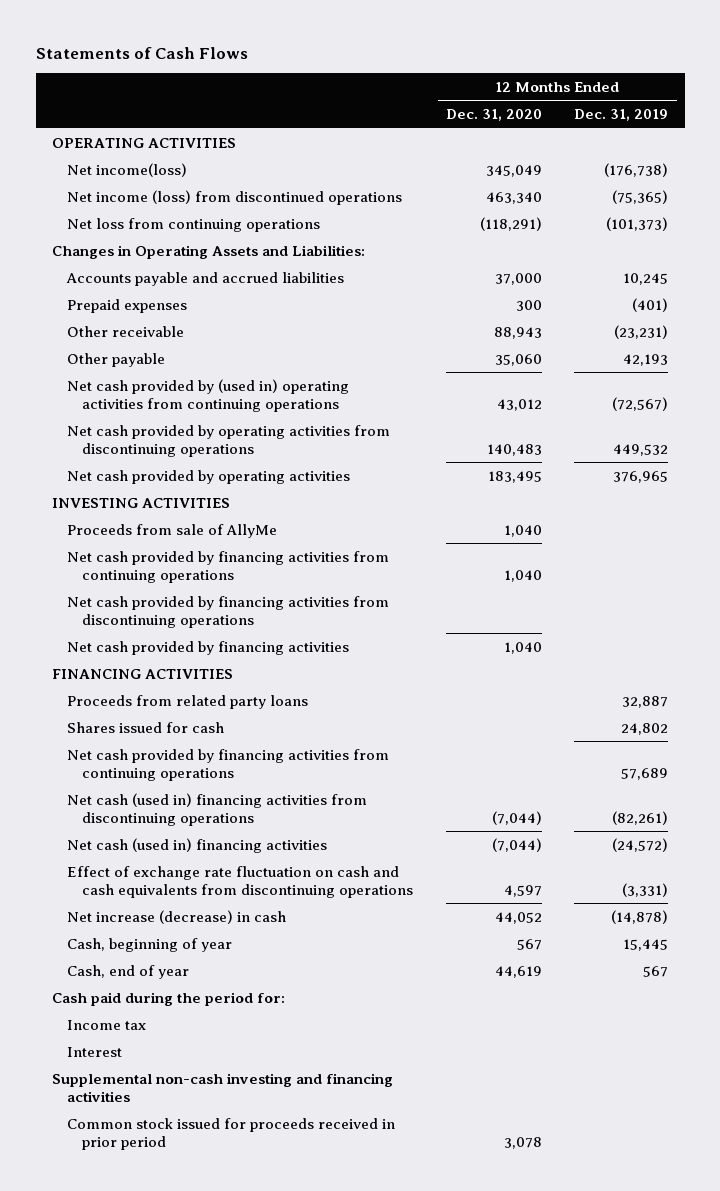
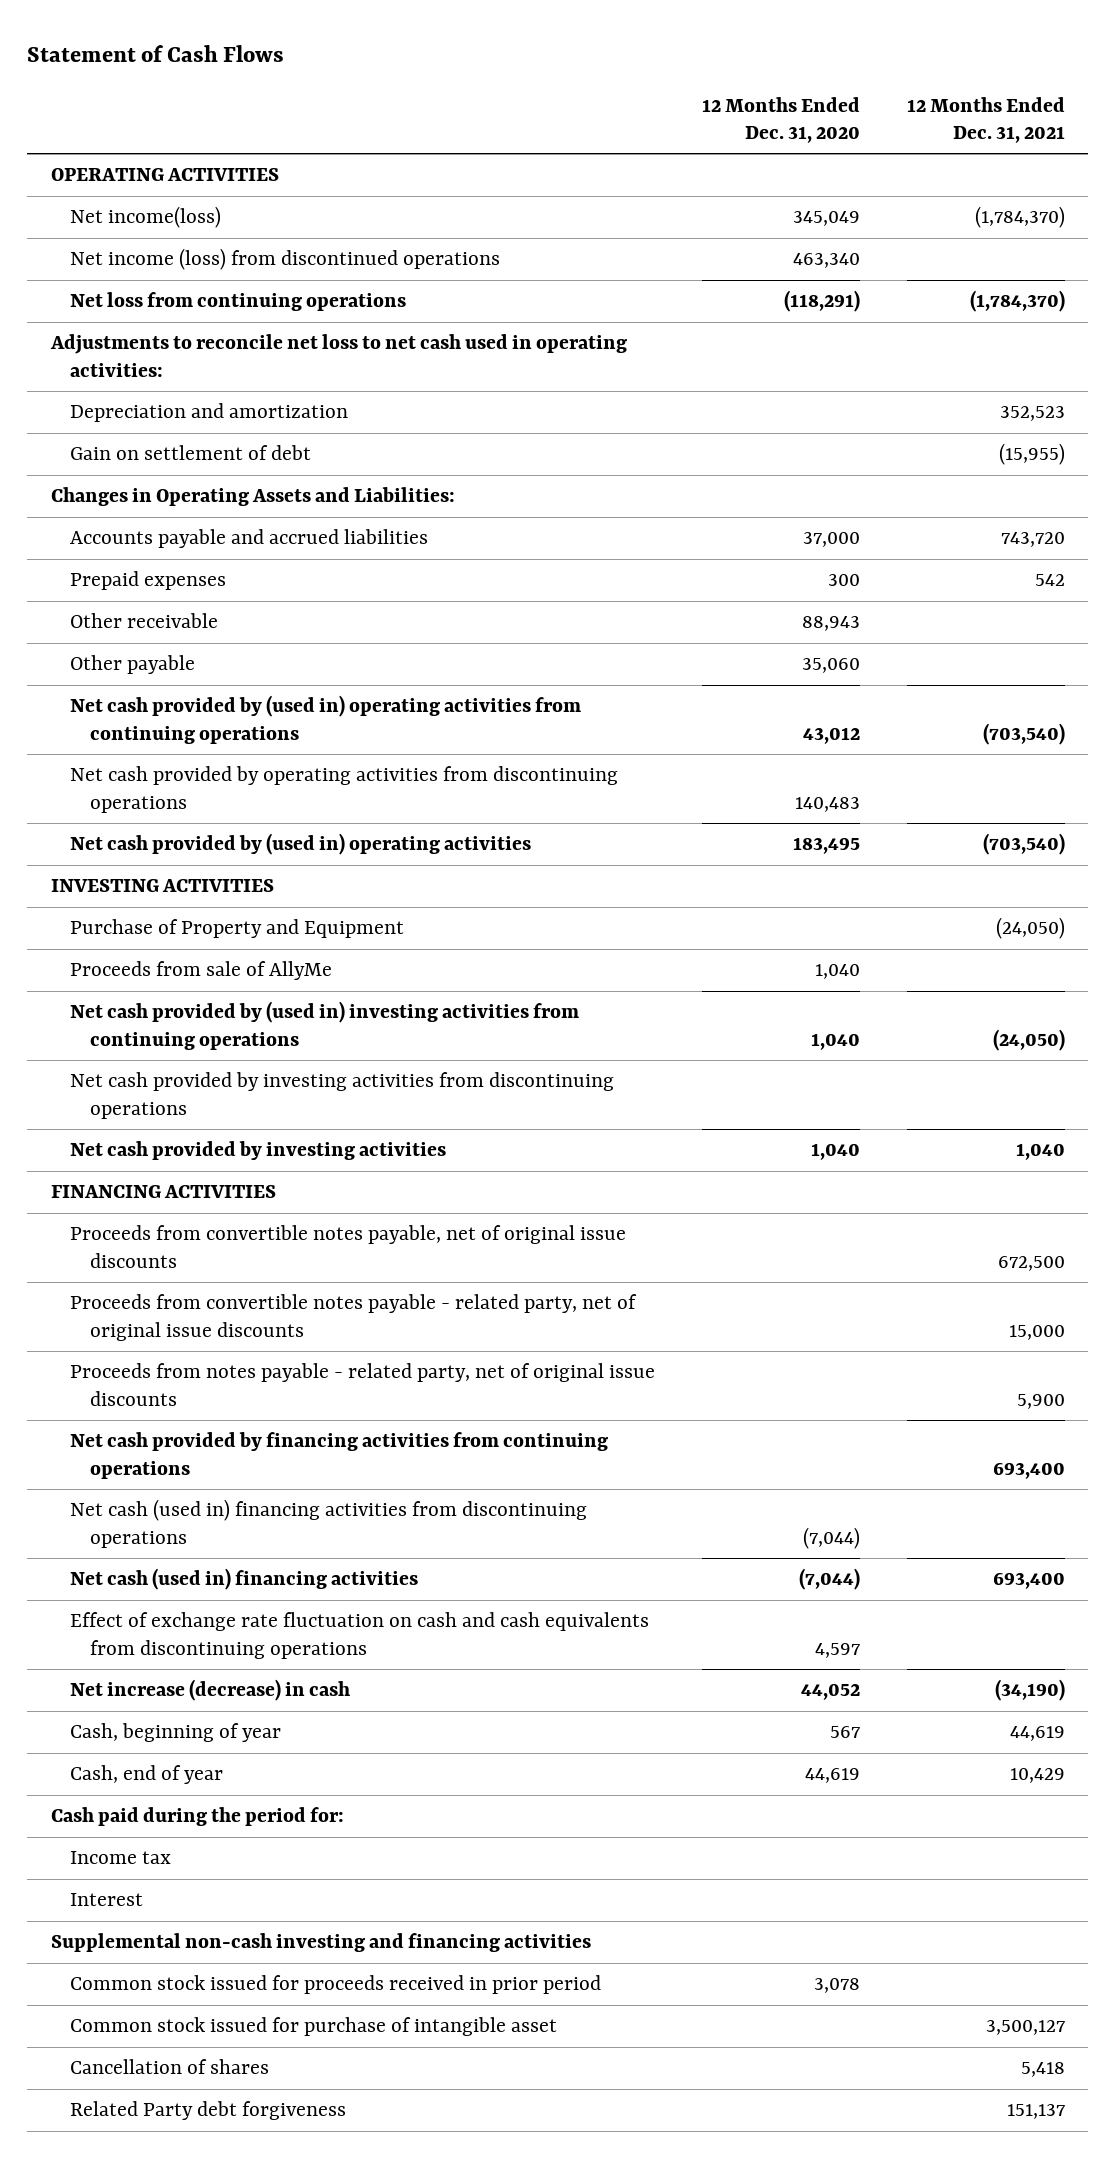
[35,46,248,59] Statements of Cash Flows -> [27,44,285,62] Statement of Cash Flows
[574,109,669,122] Dec. 31, 2019 -> none
none -> [906,96,1065,144] 12 Months Ended Dec. 31, 2021
none -> [49,334,627,377] Adjustments to reconcile net loss to net cash used in operating activities:
none -> [70,403,349,423] Depreciation and amortization
none -> [70,445,312,461] Gain on settlement of debt
[66,469,350,484] Net cash provided by operating activities -> [70,833,532,856] Net cash provided by (used in) operating activities
none -> [70,919,405,939] Purchase of Property and Equipment
[66,550,389,583] Net cash provided by financing activities from continuing operations -> [70,1001,580,1050] Net cash provided by (used in) investing activities from continuing operations
[66,595,389,628] Net cash provided by financing activities from discontinuing operations -> [70,1072,615,1119] Net cash provided by investing activities from discontinuing operations
[66,640,349,655] Net cash provided by financing activities -> [70,1141,447,1161] Net cash provided by investing activities
[66,694,308,709] Proceeds from related party loans -> none
[66,721,224,733] Shares issued for cash -> none
none -> [70,1225,627,1268] Proceeds from convertible notes payable, net of original issue discounts
none -> [70,1294,638,1341] Proceeds from convertible notes payable - related party, net of original issue discounts
none -> [70,1363,656,1406] Proceeds from notes payable - related party, net of original issue discounts
none -> [70,2017,558,2037] Common stock issued for purchase of intangible asset
none -> [70,2059,270,2075] Cancellation of shares
none -> [70,2101,347,2121] Related Party debt forgiveness

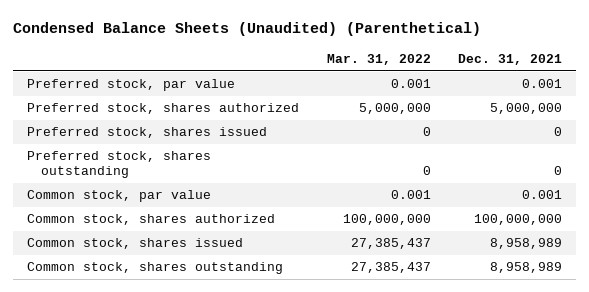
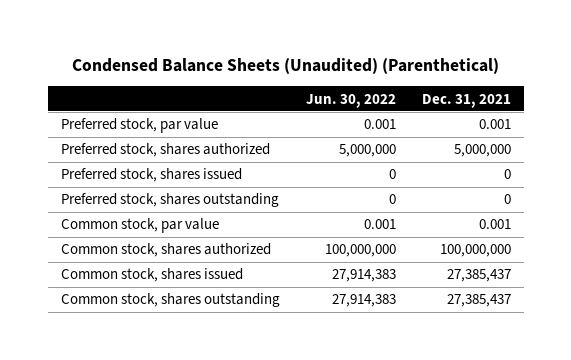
[326,53,431,65] Mar. 31, 2022 -> none
none -> [305,93,396,108] Jun. 30, 2022
[489,238,562,250] 8,958,989 -> [446,269,511,283] 27,385,437
[489,262,562,274] 8,958,989 -> [446,294,511,308] 27,385,437

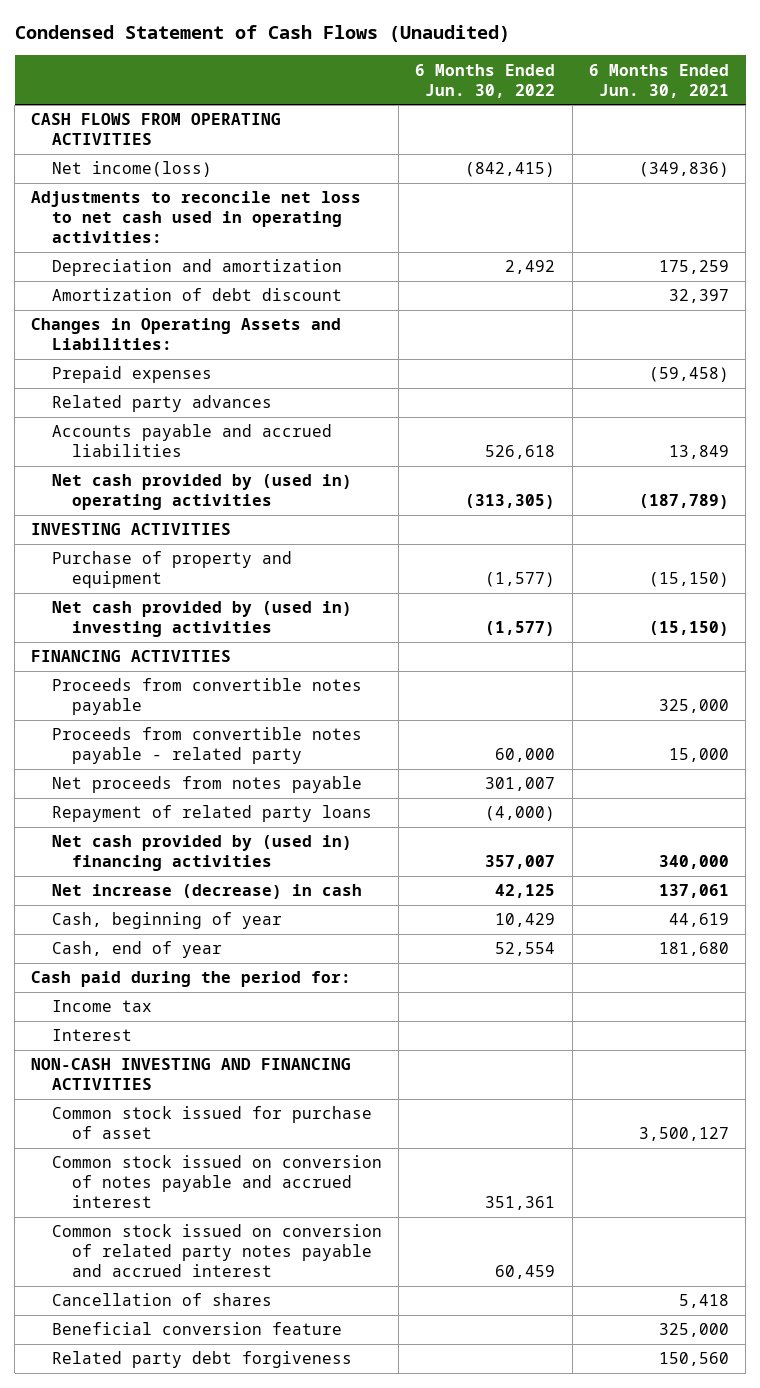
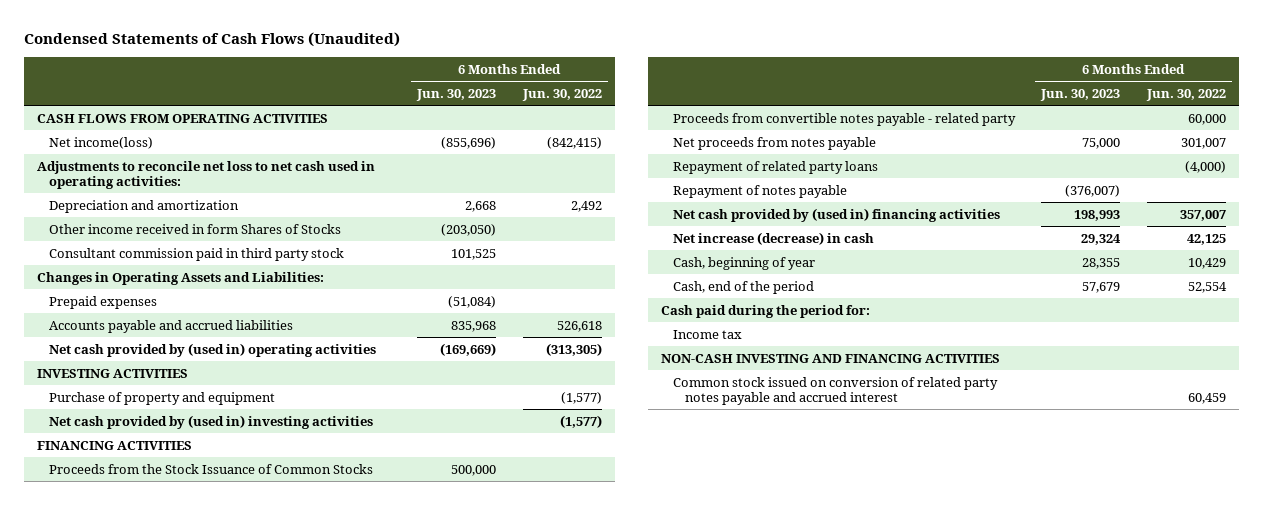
[14,25,510,43] Condensed Statement of Cash Flows (Unaudited) -> [23,32,400,48] Condensed Statements of Cash Flows (Unaudited)
[588,63,729,98] 6 Months Ended Jun. 30, 2021 -> none
none -> [416,89,497,102] Jun. 30, 2023
[51,288,342,302] Amortization of debt discount -> none
none -> [48,223,341,234] Other income received in form Shares of Stocks
none -> [48,247,344,261] Consultant commission paid in third party stock
[51,395,272,413] Related party advances -> none
[51,678,362,716] Proceeds from convertible notes payable -> none
none -> [48,463,373,474] Proceeds from the Stock Issuance of Common Stocks
none -> [672,184,847,198] Repayment of notes payable
[51,941,222,959] Cash, end of year -> [672,280,814,294] Cash, end of the period
[51,1029,132,1042] Interest -> none
[51,1106,372,1140] Common stock issued for purchase of asset -> none
[51,1155,382,1209] Common stock issued on conversion of notes payable and accrued interest -> none
[51,1293,272,1307] Cancellation of shares -> none
[51,1322,342,1336] Beneficial conversion feature -> none
[51,1351,352,1369] Related party debt forgiveness -> none

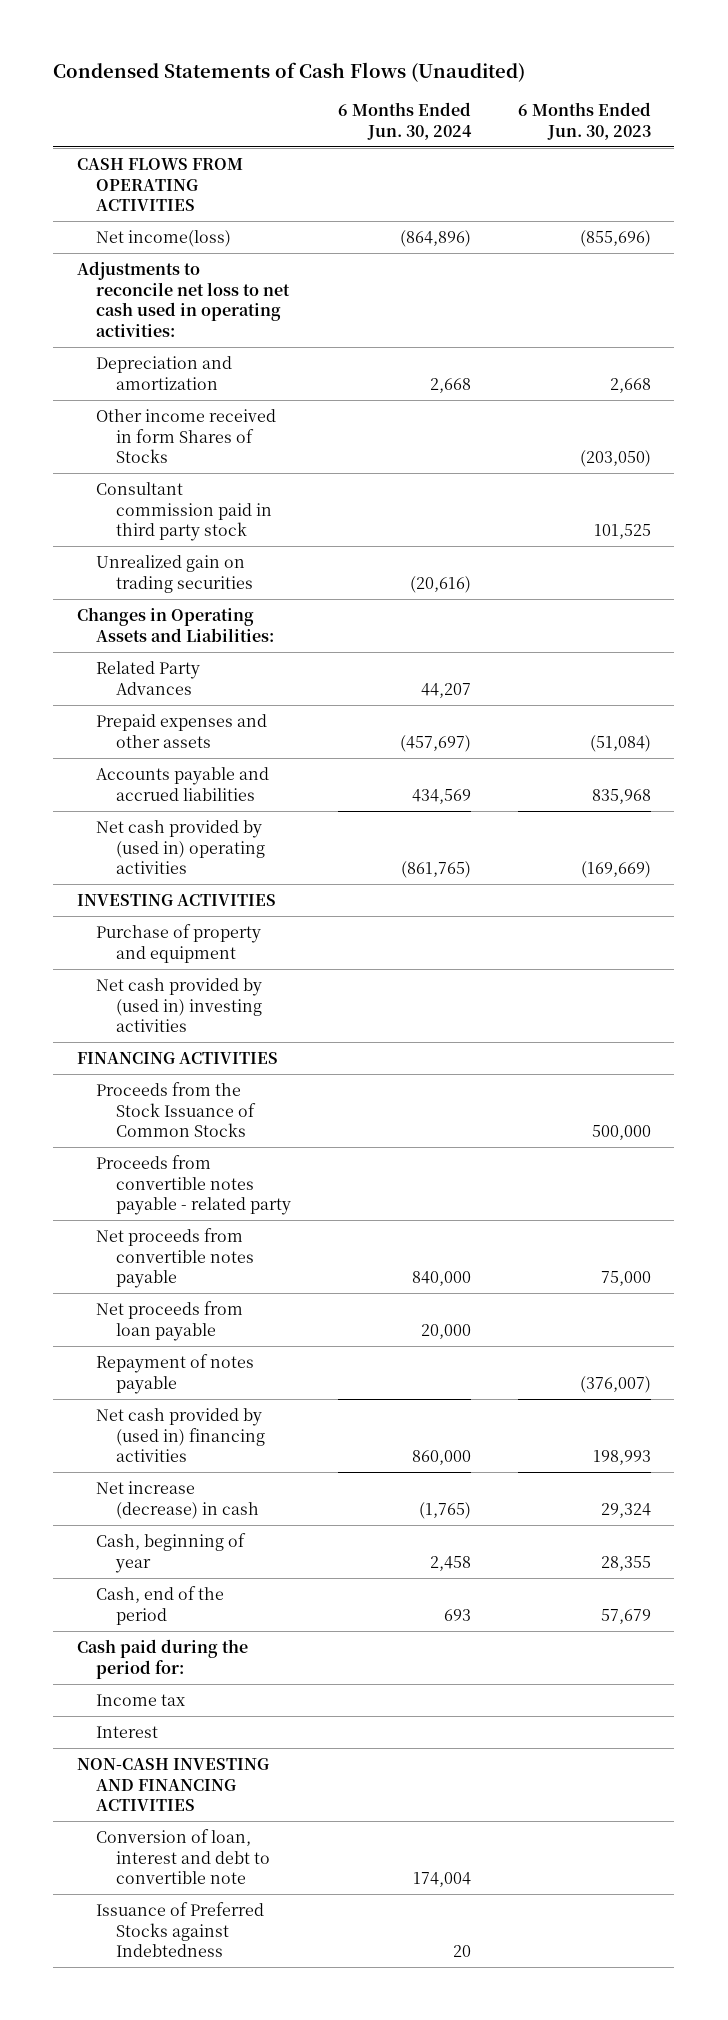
[521,89,602,102] Jun. 30, 2022 -> none
none -> [337,101,472,140] 6 Months Ended Jun. 30, 2024
none -> [96,554,253,593] Unrealized gain on trading securities
none -> [96,660,201,695] Related Party Advances
[48,295,157,309] Prepaid expenses -> [96,713,268,748] Prepaid expenses and other assets
[672,160,878,174] Repayment of related party loans -> none
[672,136,876,150] Net proceeds from notes payable -> [96,1227,254,1289] Net proceeds from convertible notes payable
none -> [96,1300,244,1341] Net proceeds from loan payable
none -> [96,1725,159,1738] Interest
[672,376,998,406] Common stock issued on conversion of related party notes payable and accrued interest -> none
none -> [96,1828,270,1885] Conversion of loan, interest and debt to convertible note
none -> [96,1901,265,1958] Issuance of Preferred Stocks against Indebtedness

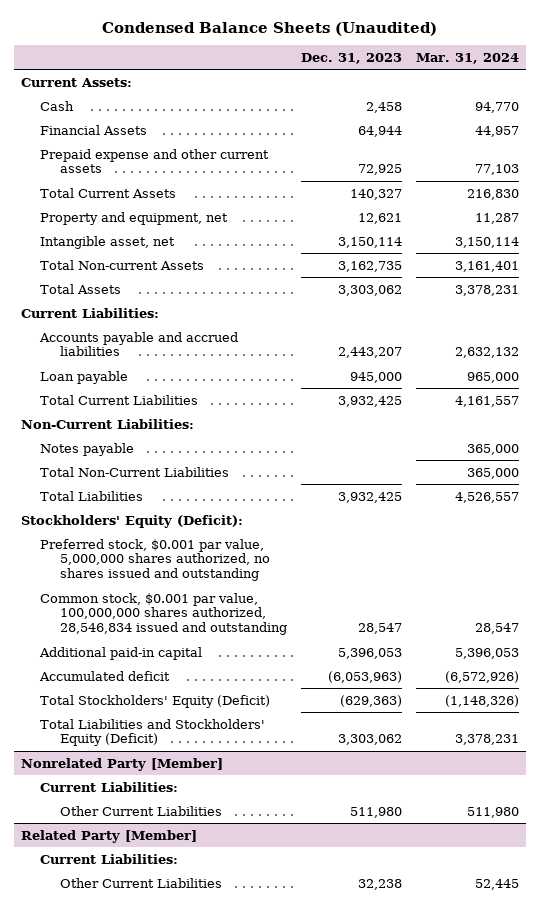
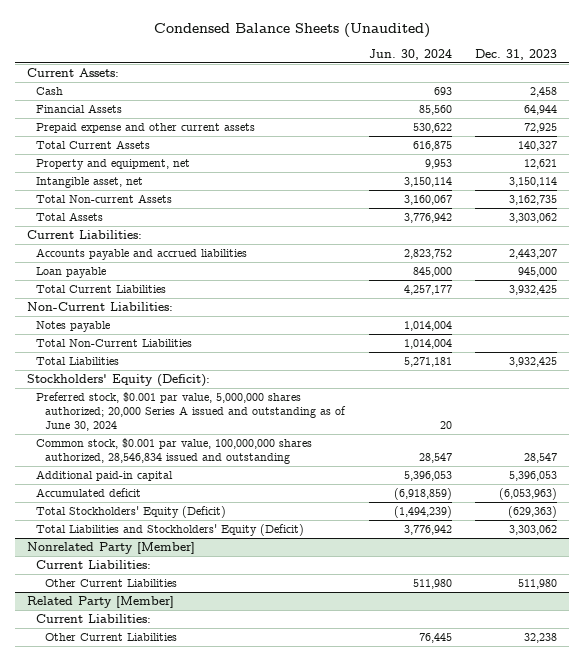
[415,52,519,64] Mar. 31, 2024 -> none
none -> [368,48,452,60] Jun. 30, 2024
[40,538,270,582] Preferred stock, $0.001 par value, 5,000,000 shares authorized, no shares issued and outstanding -> [36,391,347,432] Preferred stock, $0.001 par value, 5,000,000 shares authorized; 20,000 Series A issued and outstanding as of June 30, 2024

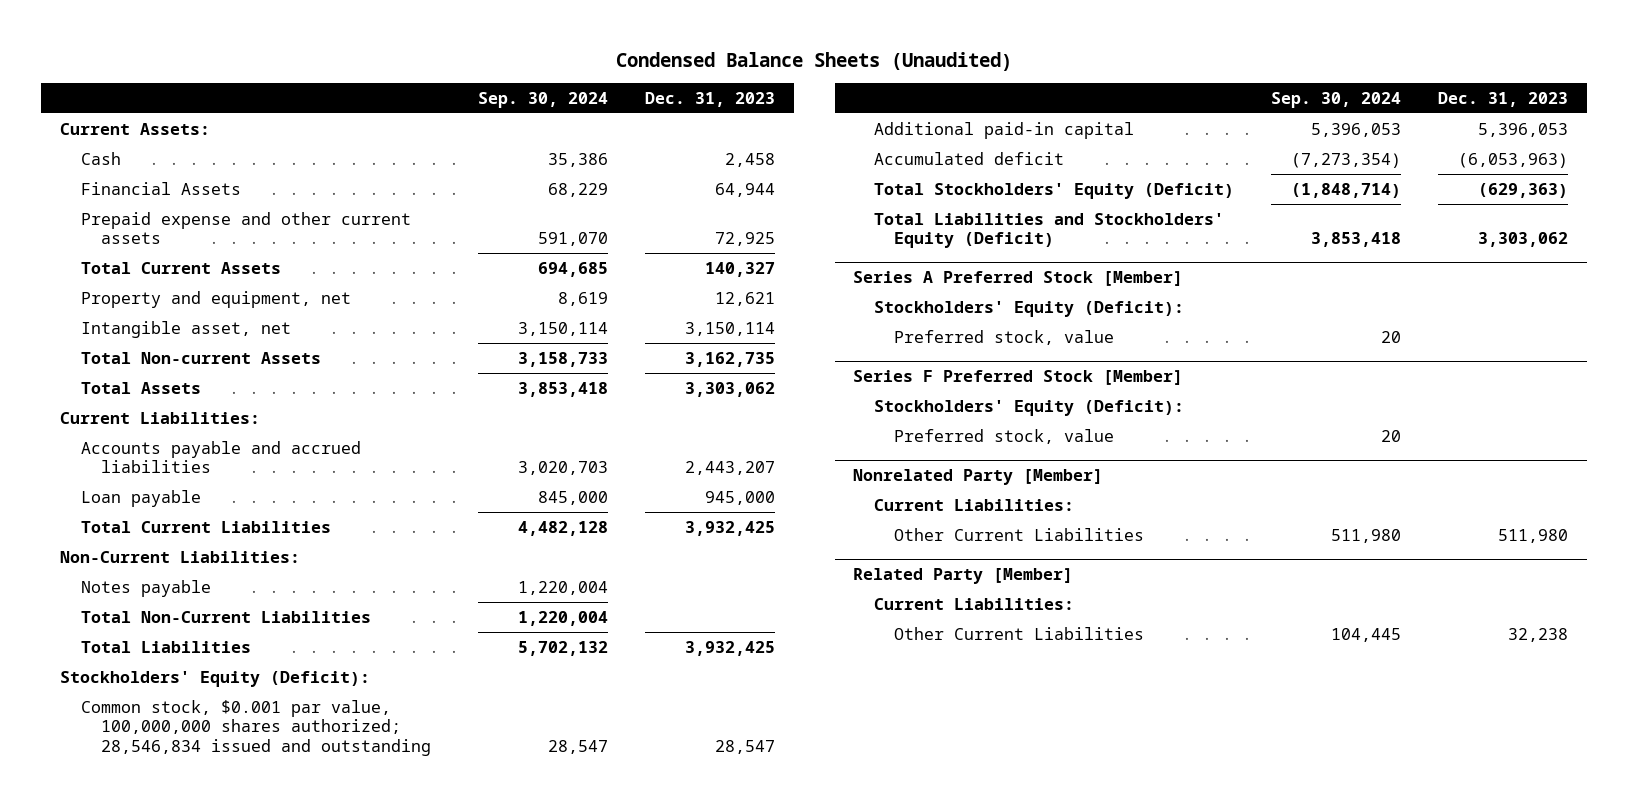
[368,48,452,60] Jun. 30, 2024 -> none
none -> [477,91,608,108] Sep. 30, 2024
[36,391,347,432] Preferred stock, $0.001 par value, 5,000,000 shares authorized; 20,000 Series A issued and outstanding as of June 30, 2024 -> none
[36,437,313,465] Common stock, $0.001 par value, 100,000,000 shares authorized, 28,546,834 issued and outstanding -> [80,699,432,756] Common stock, $0.001 par value, 100,000,000 shares authorized; 28,546,834 issued and outstanding
none -> [853,271,1184,287] Series A Preferred Stock [Member]
none -> [873,300,1184,317] Stockholders' Equity (Deficit):
none -> [894,329,1115,345] Preferred stock, value
none -> [853,370,1184,386] Series F Preferred Stock [Member]
none -> [873,399,1184,416] Stockholders' Equity (Deficit):
none -> [894,428,1115,444] Preferred stock, value

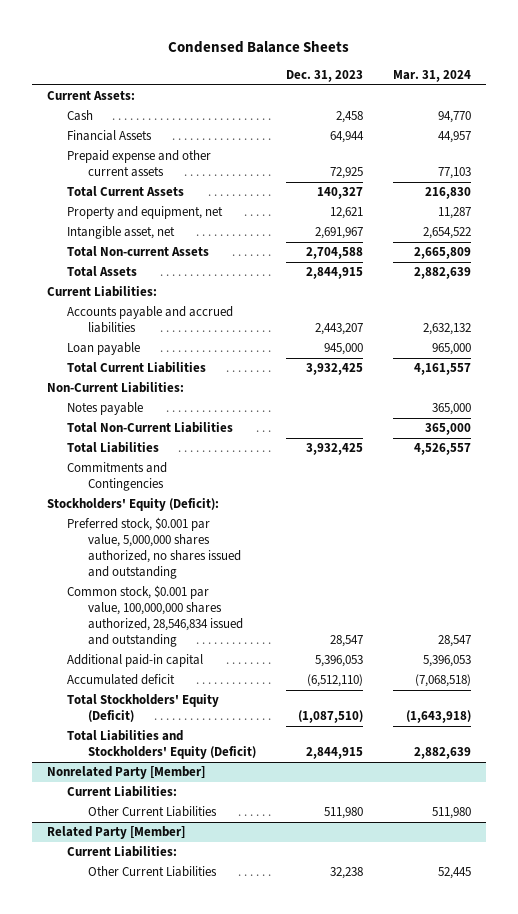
[616,51,1013,71] Condensed Balance Sheets (Unaudited) -> [167,40,349,53] Condensed Balance Sheets
[477,91,608,108] Sep. 30, 2024 -> none
none -> [392,69,471,82] Mar. 31, 2024
[684,321,775,336] 3,150,114 -> [314,227,363,240] 2,691,967
[684,351,775,367] 3,162,735 -> [305,247,363,260] 2,704,588
[684,381,775,397] 3,303,062 -> [305,267,363,280] 2,844,915
none -> [67,462,168,492] Commitments and Contingencies
none -> [67,517,241,580] Preferred stock, $0.001 par value, 5,000,000 shares authorized, no shares issued and outstanding
[80,699,432,756] Common stock, $0.001 par value, 100,000,000 shares authorized; 28,546,834 issued and outstanding -> [67,585,243,648] Common stock, $0.001 par value, 100,000,000 shares authorized, 28,546,834 issued and outstanding
[853,271,1184,287] Series A Preferred Stock [Member] -> none
[873,300,1184,317] Stockholders' Equity (Deficit): -> none
[894,329,1115,345] Preferred stock, value -> none
[853,370,1184,386] Series F Preferred Stock [Member] -> none
[873,399,1184,416] Stockholders' Equity (Deficit): -> none
[894,428,1115,444] Preferred stock, value -> none
[1458,152,1569,168] (6,053,963) -> [306,674,363,688] (6,512,110)
[1478,182,1569,198] (629,363) -> [297,710,363,724] (1,087,510)
[1478,232,1569,248] 3,303,062 -> [305,747,363,760] 2,844,915

